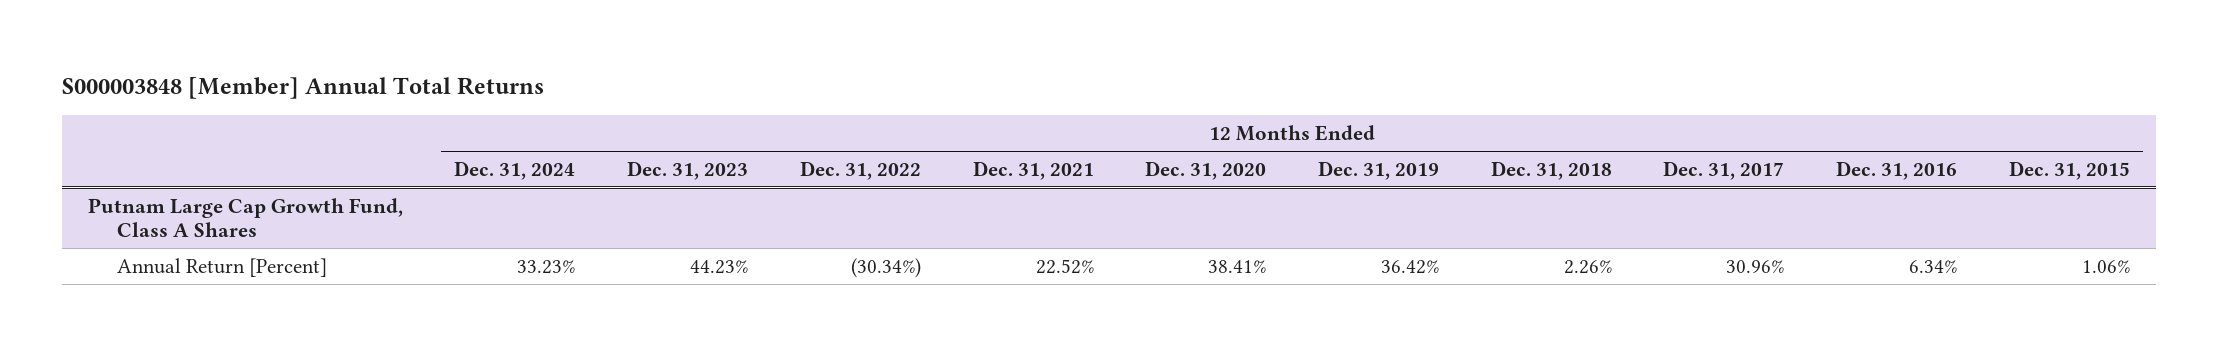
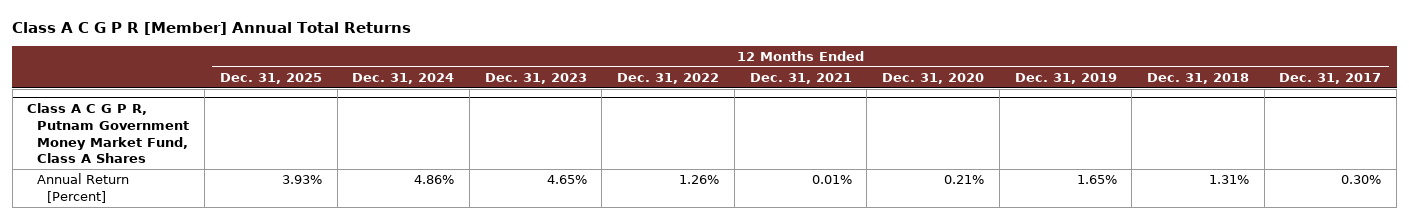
[61,77,544,100] S000003848 [Member] Annual Total Returns -> [12,21,412,35] Class A C G P R [Member] Annual Total Returns
[1836,160,1958,180] Dec. 31, 2016 -> none
[2008,160,2130,180] Dec. 31, 2015 -> none
none -> [219,73,322,85] Dec. 31, 2025
[87,197,403,238] Putnam Large Cap Growth Fund, Class A Shares -> none
none -> [27,102,190,164] Class A C G P R, Putnam Government Money Market Fund, Class A Shares
[517,259,576,274] 33.23% -> [414,175,455,185] 4.86%
[690,259,749,274] 44.23% -> [546,175,587,185] 4.65%
[850,257,921,278] (30.34%) -> [679,175,720,185] 1.26%
[1035,258,1094,274] 22.52% -> [811,175,852,185] 0.01%
[1208,259,1267,273] 38.41% -> [944,175,985,185] 0.21%
[1380,259,1439,274] 36.42% -> [1076,175,1117,185] 1.65%
[1563,259,1612,274] 2.26% -> [1209,175,1250,185] 1.31%
[1726,259,1785,273] 30.96% -> [1341,175,1382,185] 0.30%

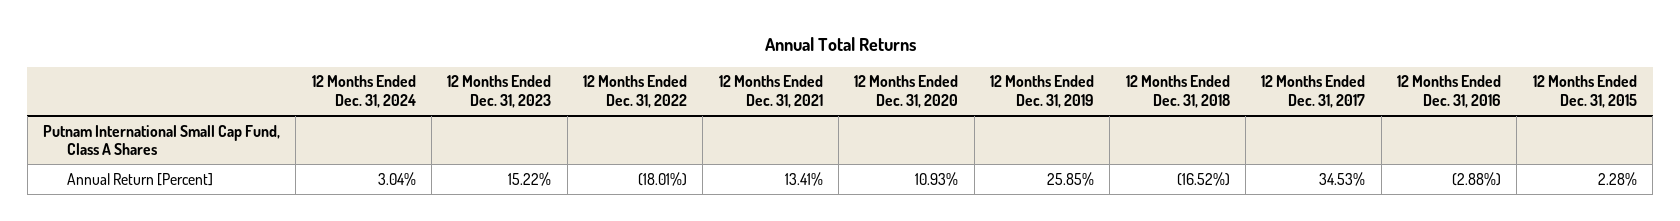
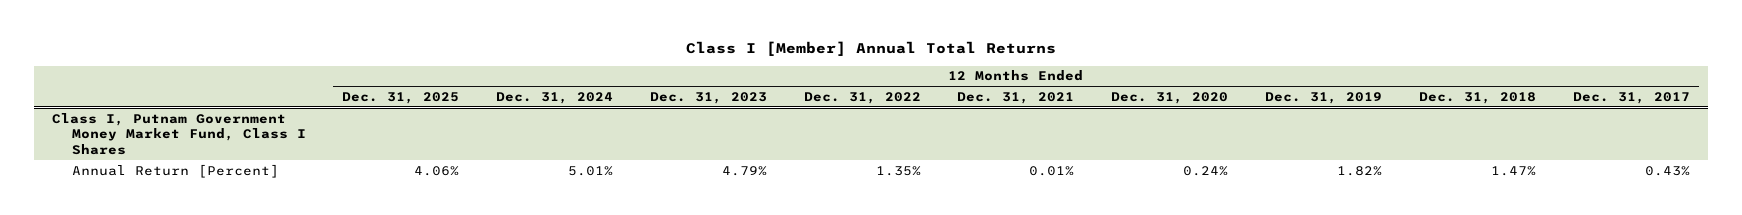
[764,37,916,52] Annual Total Returns -> [685,41,1056,57] Class I [Member] Annual Total Returns
[1397,75,1502,108] 12 Months Ended Dec. 31, 2016 -> none
[1532,75,1637,108] 12 Months Ended Dec. 31, 2015 -> none
none -> [342,91,460,104] Dec. 31, 2025
[42,124,280,156] Putnam International Small Cap Fund, Class A Shares -> none
none -> [52,112,306,156] Class I, Putnam Government Money Market Fund, Class I Shares
[377,171,416,186] 3.04% -> [568,165,614,176] 5.01%
[508,171,552,186] 15.22% -> [721,165,767,176] 4.79%
[637,171,687,186] (18.01%) -> [875,165,921,176] 1.35%
[784,171,823,186] 13.41% -> [1029,165,1075,176] 0.01%
[915,171,959,186] 10.93% -> [1183,165,1229,176] 0.24%
[1046,171,1094,186] 25.85% -> [1336,165,1382,176] 1.82%
[1176,171,1230,186] (16.52%) -> [1490,165,1536,176] 1.47%
[1319,171,1366,186] 34.53% -> [1644,165,1690,176] 0.43%

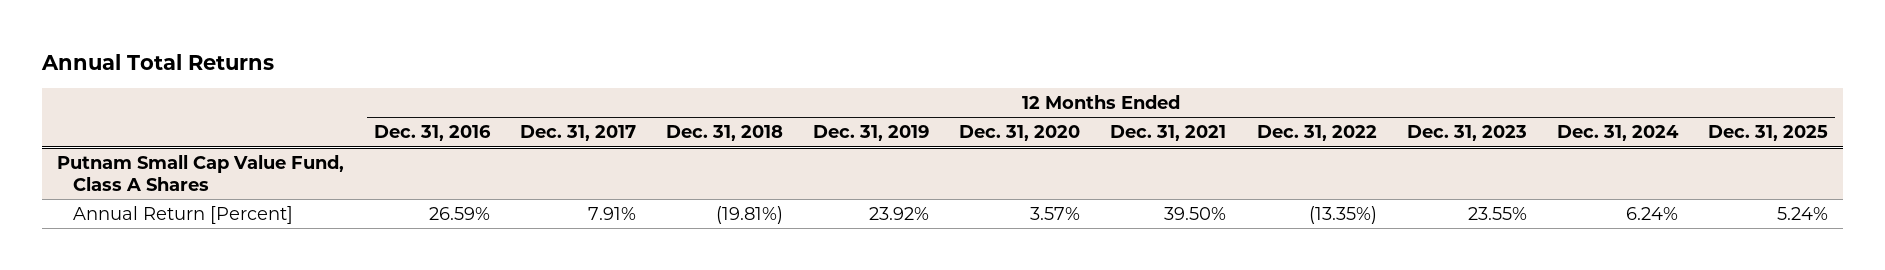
[685,41,1056,57] Class I [Member] Annual Total Returns -> [41,54,275,71] Annual Total Returns
none -> [374,125,492,142] Dec. 31, 2016
[52,112,306,156] Class I, Putnam Government Money Market Fund, Class I Shares -> none
none -> [57,154,345,191] Putnam Small Cap Value Fund, Class A Shares
[414,165,460,176] 4.06% -> [1776,206,1828,220] 5.24%
[568,165,614,176] 5.01% -> [1625,206,1678,220] 6.24%
[721,165,767,176] 4.79% -> [1467,206,1527,220] 23.55%
[875,165,921,176] 1.35% -> [1308,205,1377,224] (13.35%)
[1029,165,1075,176] 0.01% -> [1164,206,1227,220] 39.50%
[1183,165,1229,176] 0.24% -> [1030,206,1081,220] 3.57%
[1336,165,1382,176] 1.82% -> [869,206,930,220] 23.92%
[1490,165,1536,176] 1.47% -> [716,205,784,224] (19.81%)
[1644,165,1690,176] 0.43% -> [588,206,637,220] 7.91%

